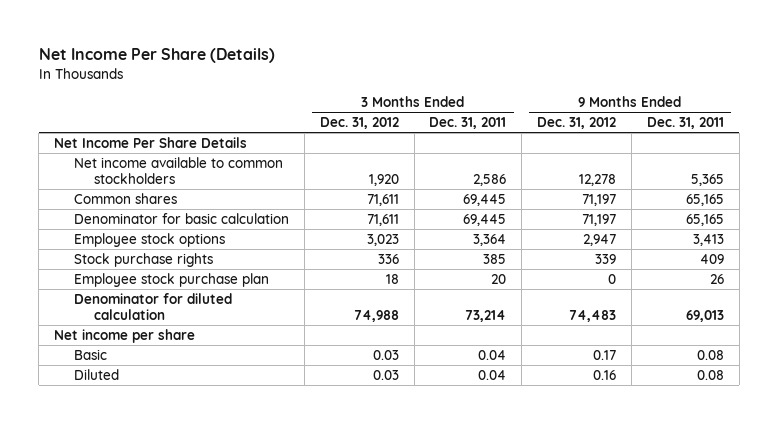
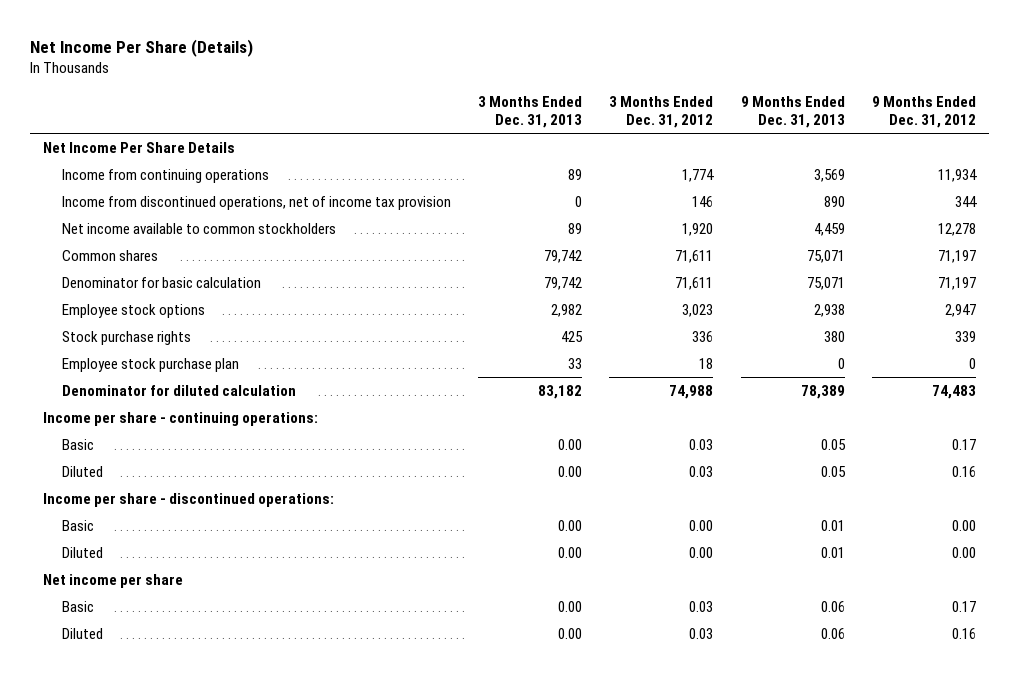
[429,116,507,129] Dec. 31, 2011 -> none
[646,116,724,129] Dec. 31, 2011 -> none
none -> [478,95,583,129] 3 Months Ended Dec. 31, 2013
none -> [740,95,845,129] 9 Months Ended Dec. 31, 2013
none -> [62,168,270,183] Income from continuing operations
none -> [62,195,452,210] Income from discontinued operations, net of income tax provision
none -> [43,411,319,426] Income per share - continuing operations:
none -> [62,438,95,450] Basic
none -> [62,465,104,477] Diluted
none -> [43,492,335,507] Income per share - discontinued operations:
none -> [62,519,95,531] Basic
none -> [62,546,104,558] Diluted

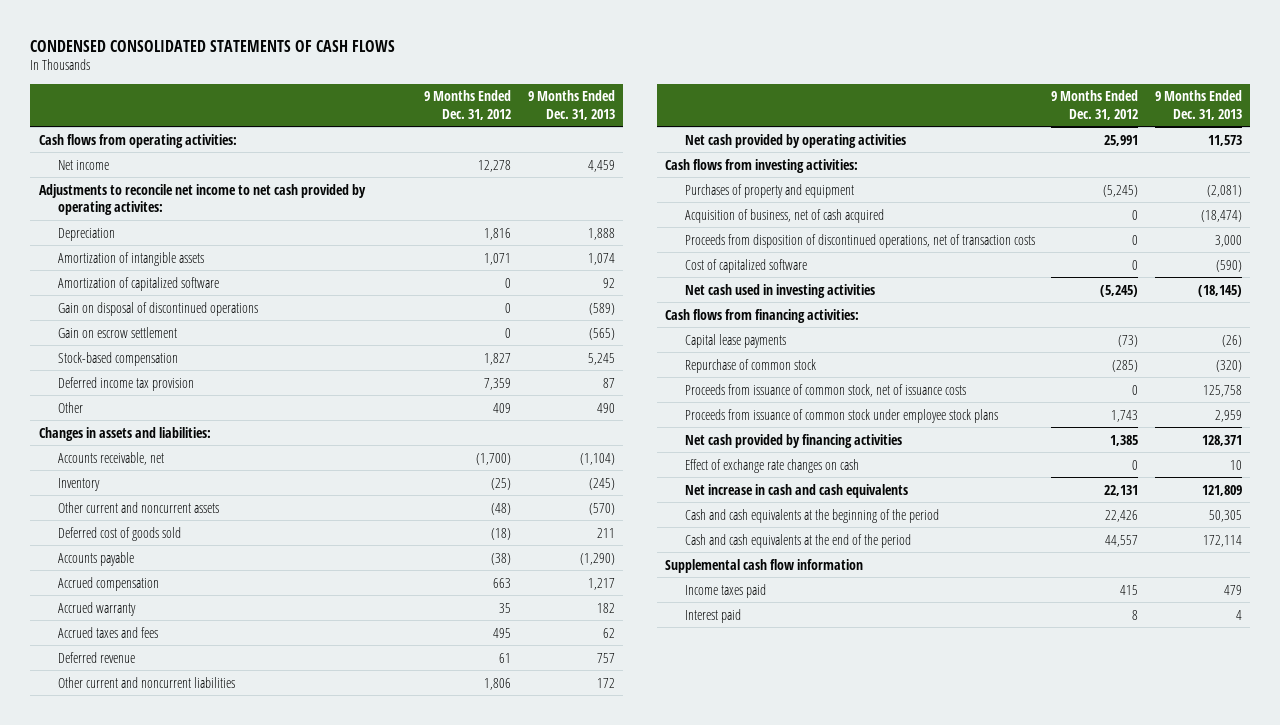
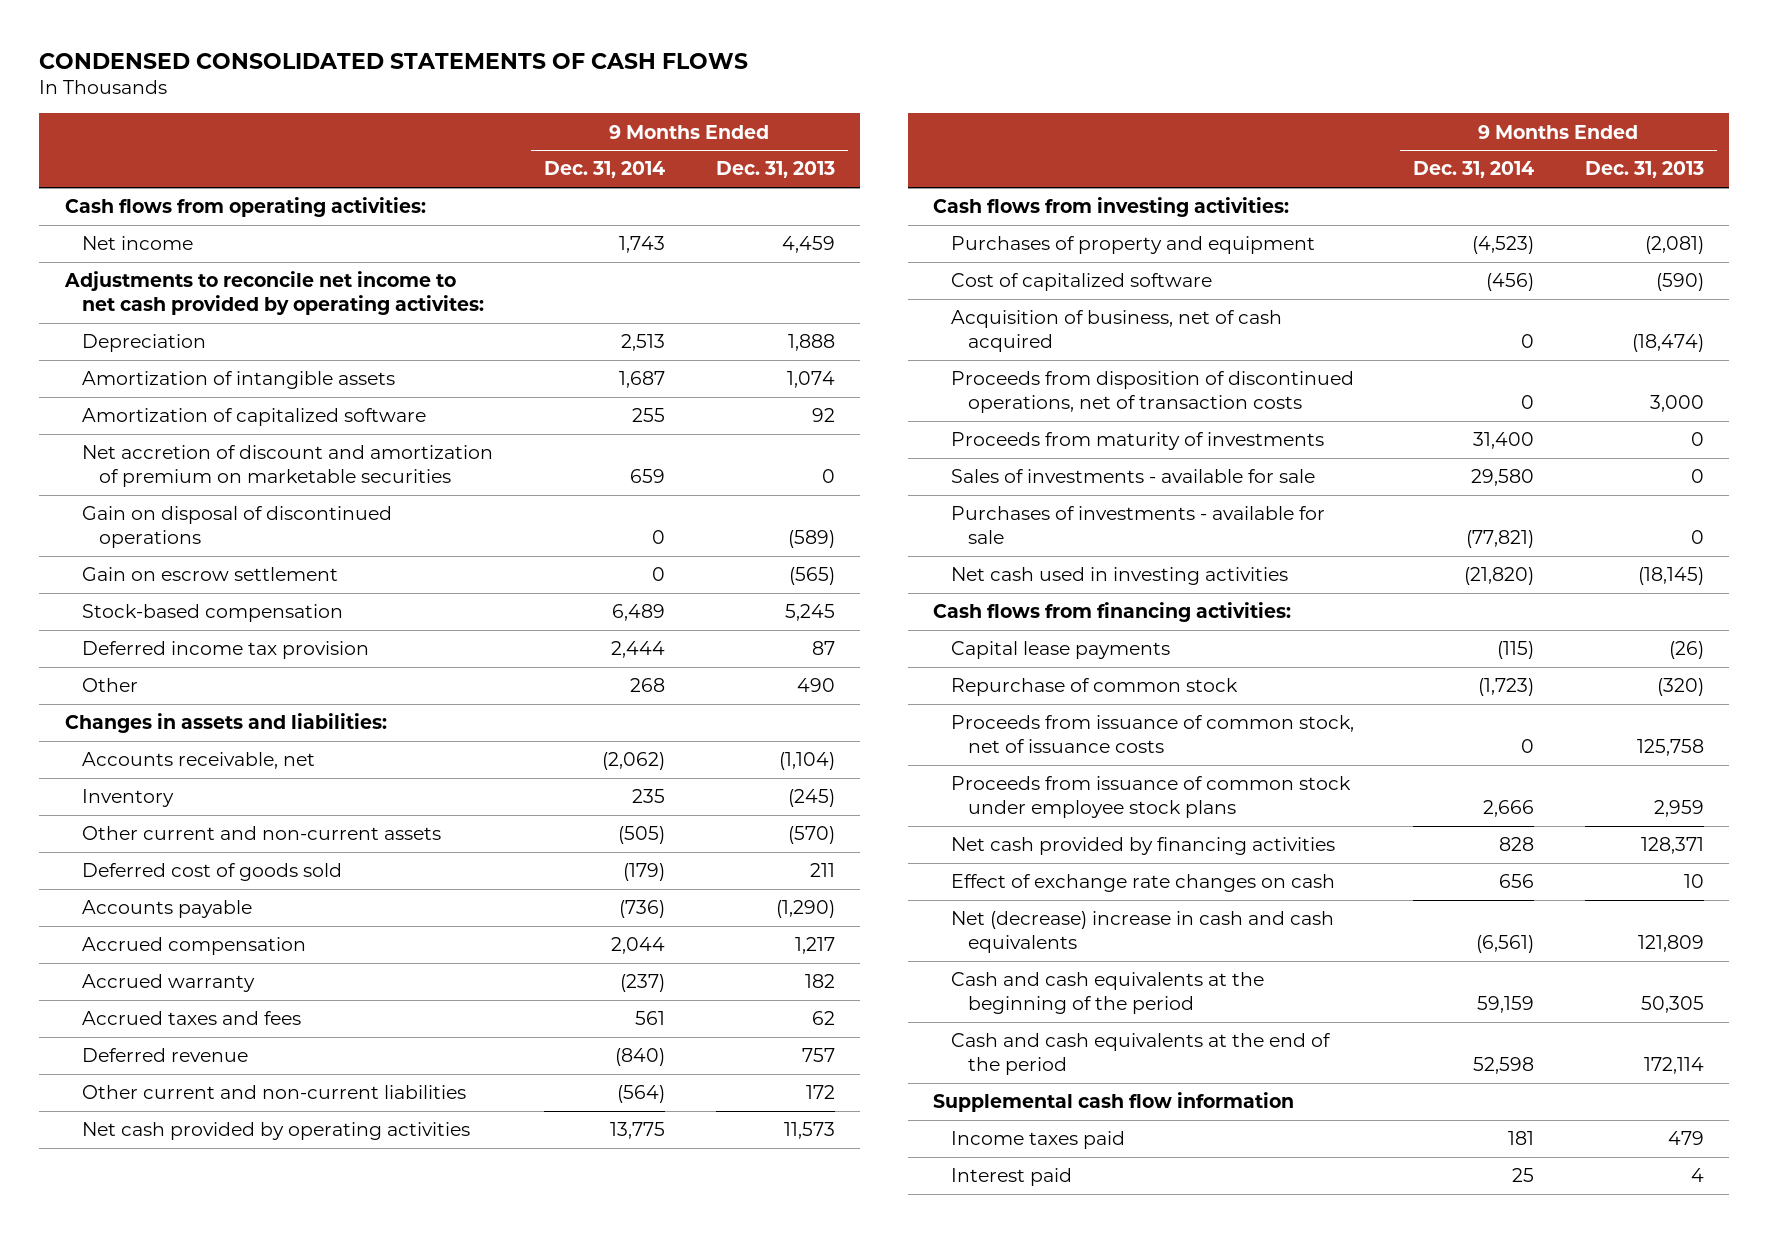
[424,90,512,120] 9 Months Ended Dec. 31, 2012 -> none
none -> [543,161,665,179] Dec. 31, 2014
none -> [81,445,493,488] Net accretion of discount and amortization of premium on marketable securities
[57,501,219,513] Other current and noncurrent assets -> [81,826,441,841] Other current and non-current assets
[57,676,235,688] Other current and noncurrent liabilities -> [81,1085,466,1100] Other current and non-current liabilities
[684,258,807,273] Cost of capitalized software -> [950,273,1212,292] Cost of capitalized software
none -> [950,432,1324,451] Proceeds from maturity of investments
none -> [950,469,1315,484] Sales of investments - available for sale
none -> [950,506,1325,545] Purchases of investments - available for sale
[684,483,908,498] Net increase in cash and cash equivalents -> [950,911,1334,954] Net (decrease) increase in cash and cash equivalents

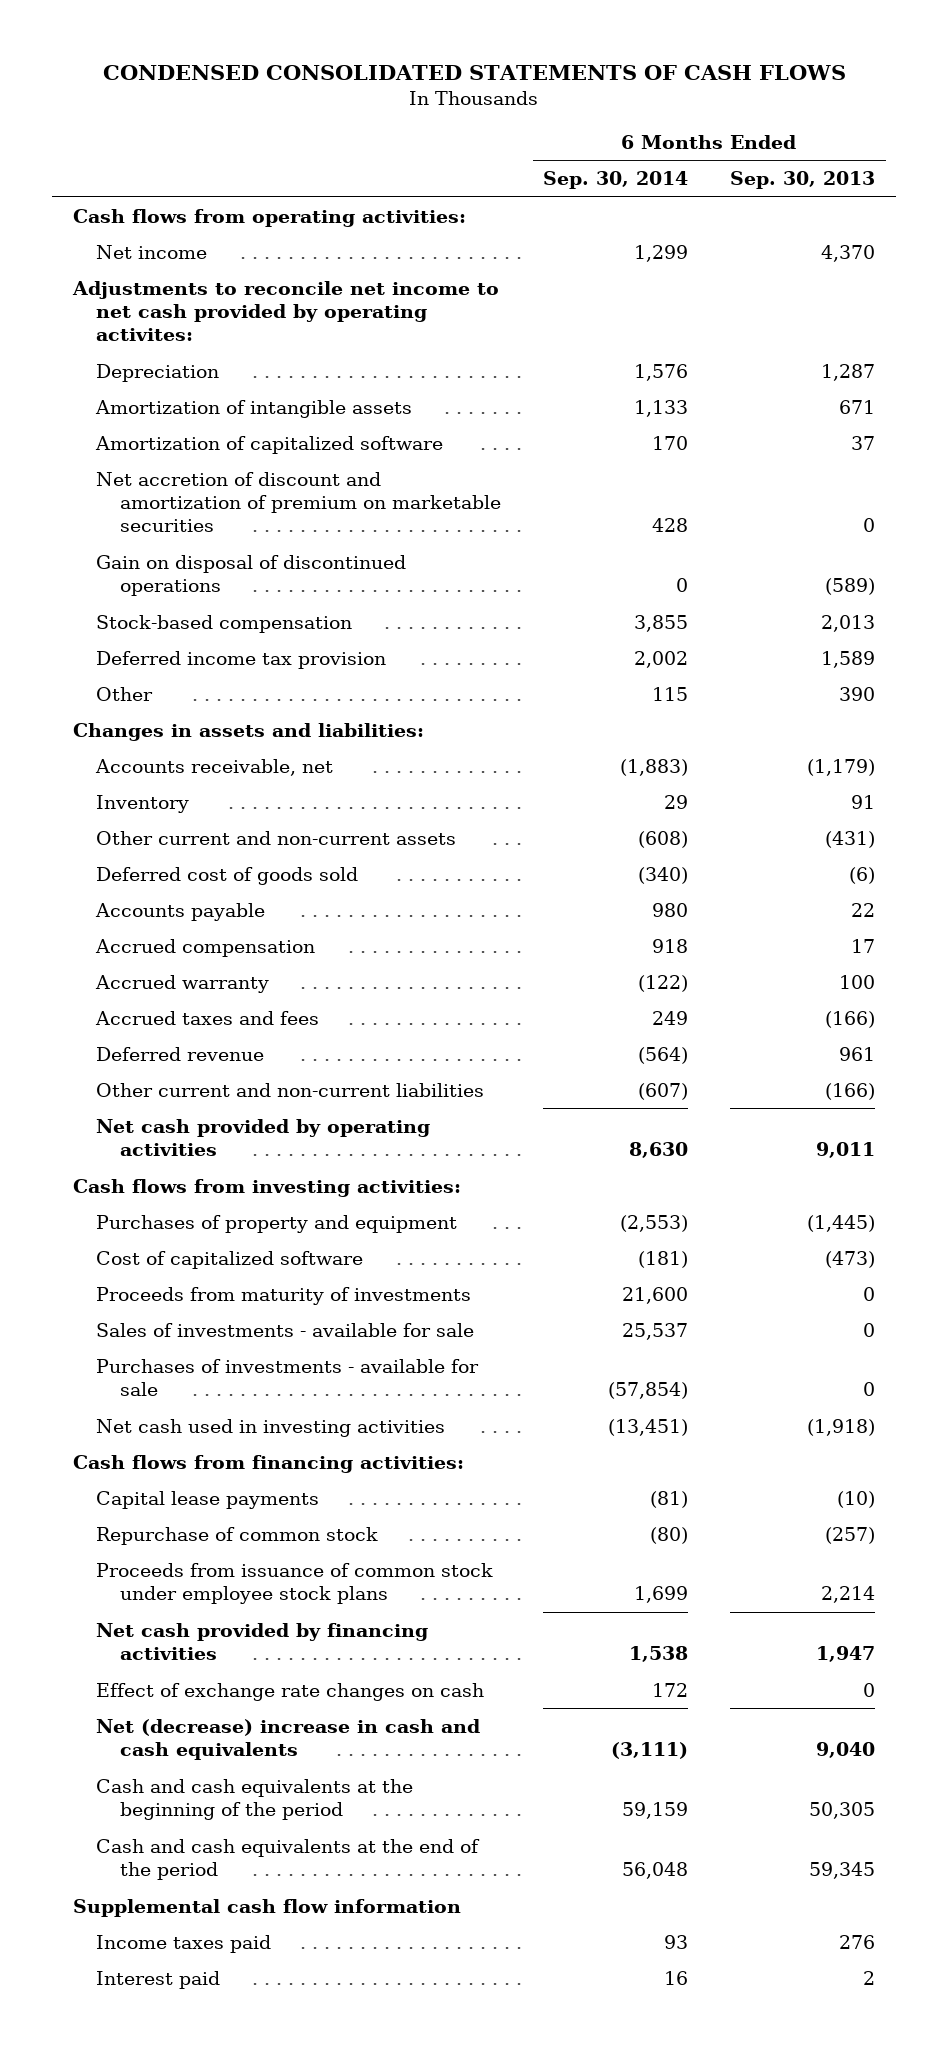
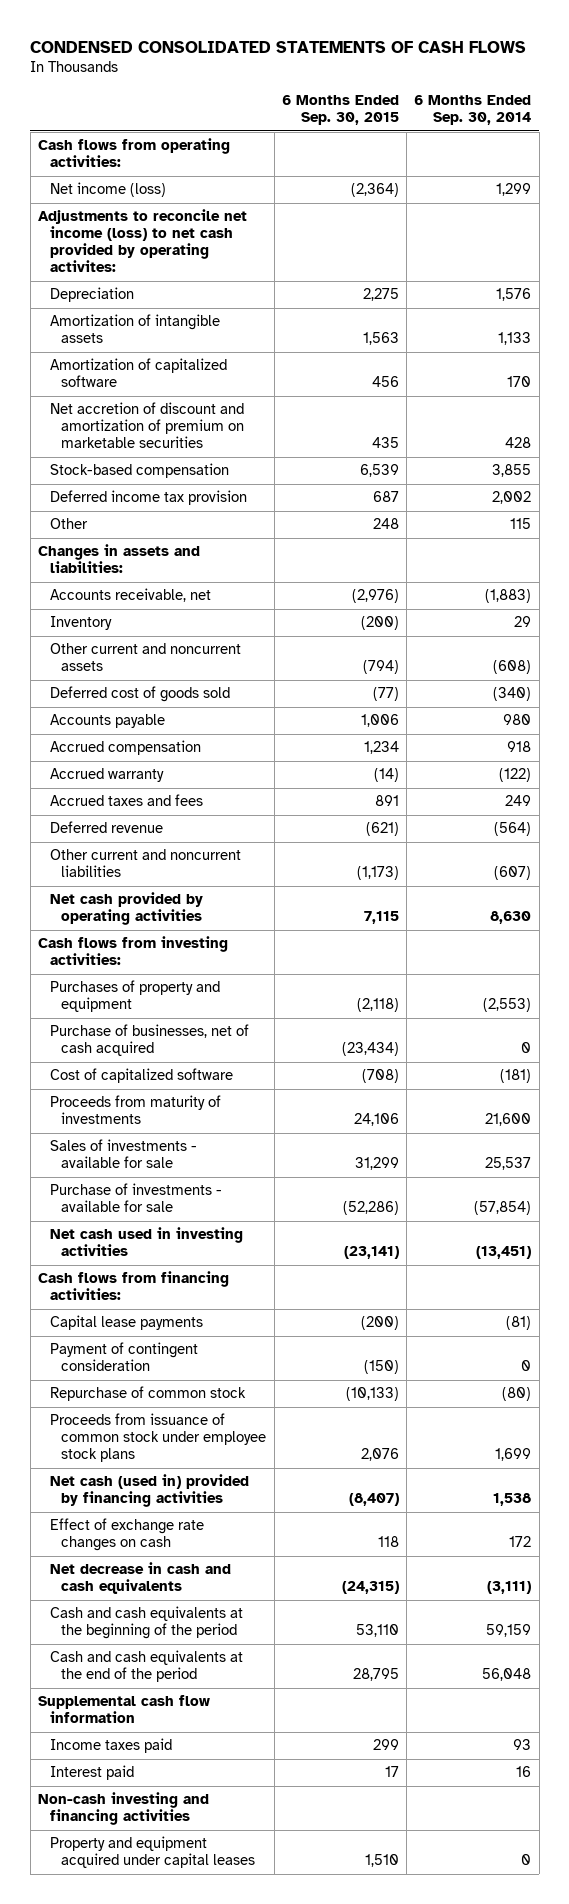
[730,171,876,190] Sep. 30, 2013 -> none
none -> [281,95,399,126] 6 Months Ended Sep. 30, 2015
[96,244,208,259] Net income -> [49,182,166,198] Net income (loss)
[71,280,499,342] Adjustments to reconcile net income to net cash provided by operating activites: -> [37,209,247,273] Adjustments to reconcile net income (loss) to net cash provided by operating activites:
[96,554,407,597] Gain on disposal of discontinued operations -> none
[96,830,457,845] Other current and non-current assets -> [49,643,241,672] Other current and noncurrent assets
[96,1082,485,1097] Other current and non-current liabilities -> [49,849,241,878] Other current and noncurrent liabilities
none -> [49,1024,249,1057] Purchase of businesses, net of cash acquired
[96,1358,480,1397] Purchases of investments - available for sale -> [49,1183,222,1213] Purchase of investments - available for sale
none -> [49,1342,198,1372] Payment of contingent consideration
[96,1622,429,1661] Net cash provided by financing activities -> [49,1474,249,1508] Net cash (used in) provided by financing activities
[96,1718,481,1761] Net (decrease) increase in cash and cash equivalents -> [49,1562,231,1595] Net decrease in cash and cash equivalents
none -> [37,1792,209,1826] Non-cash investing and financing activities
none -> [49,1836,256,1869] Property and equipment acquired under capital leases

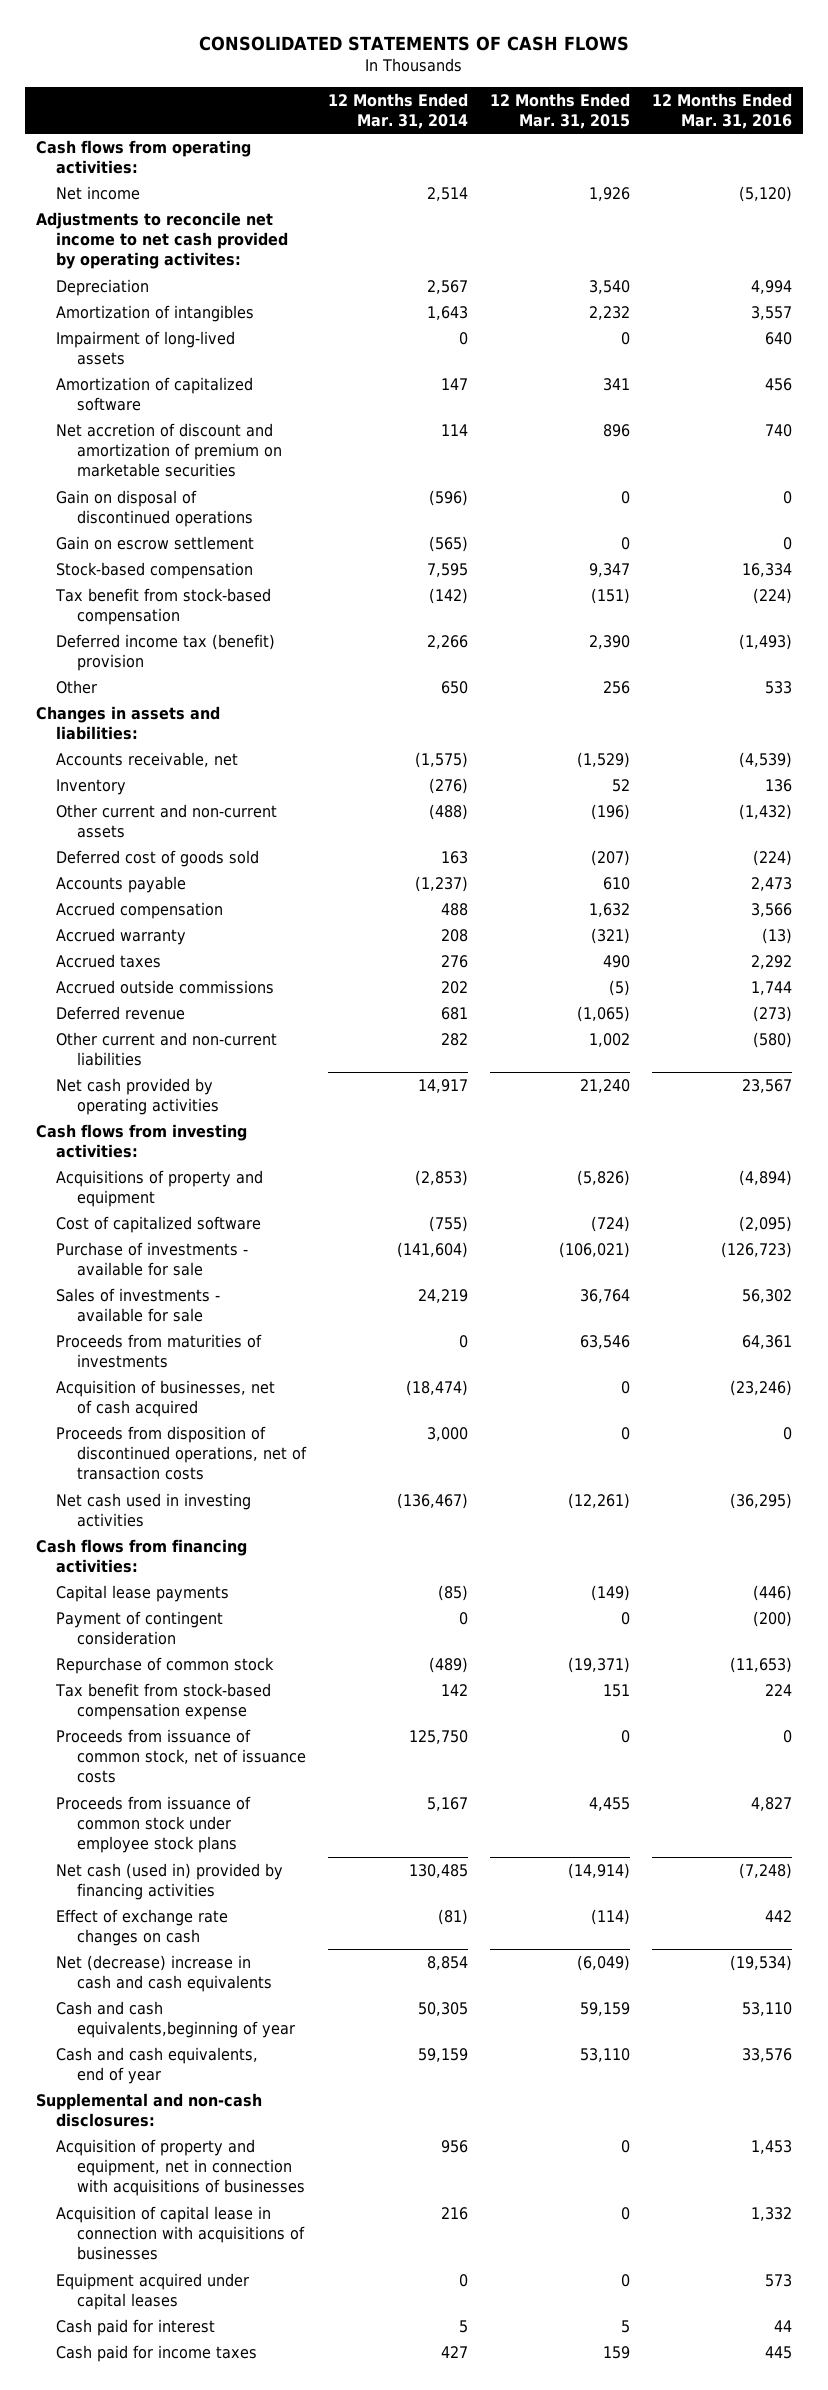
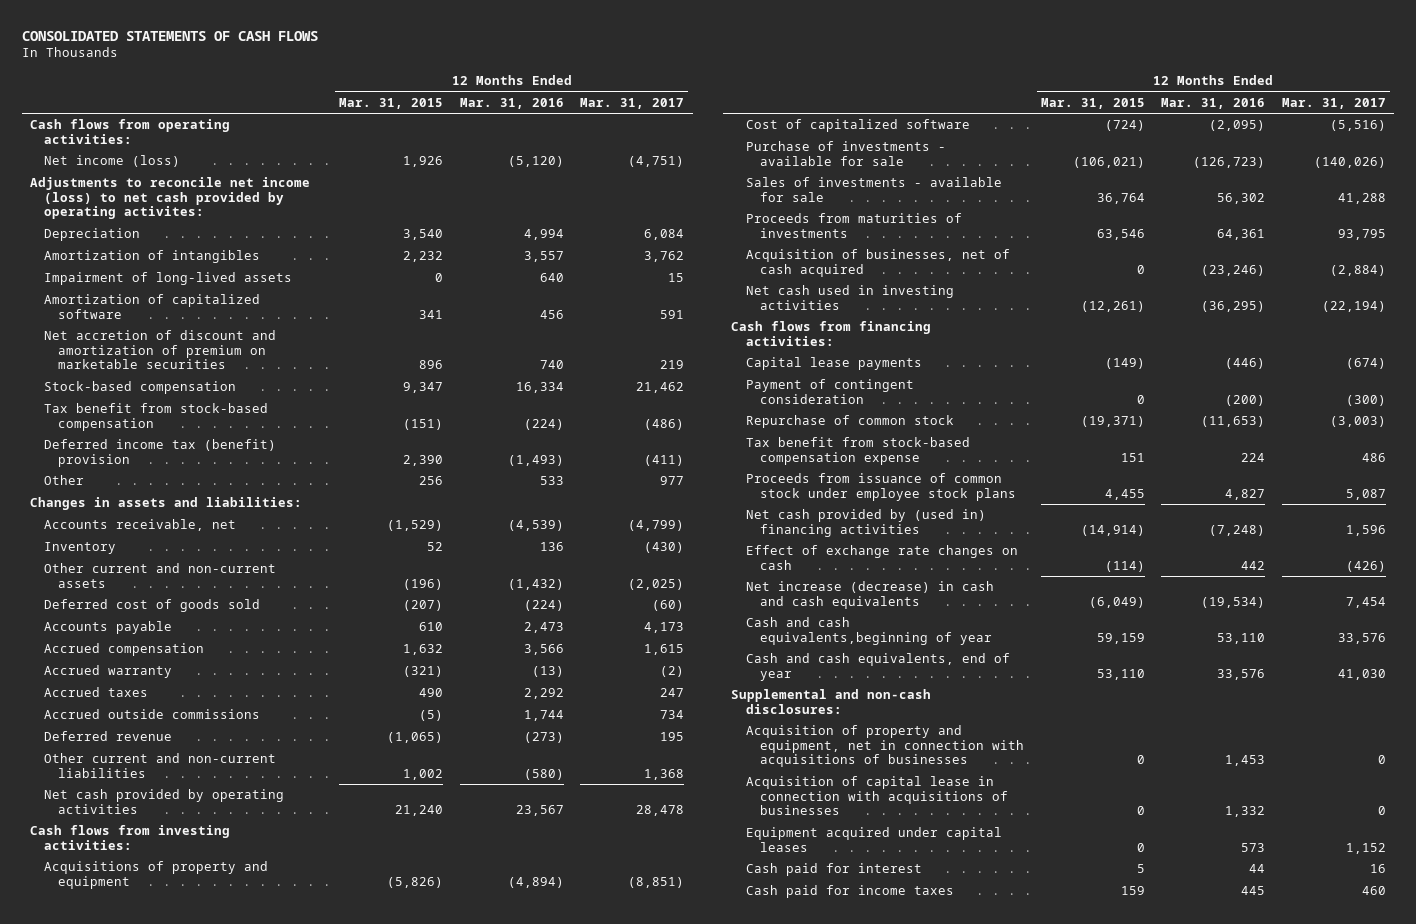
[327,92,468,129] 12 Months Ended Mar. 31, 2014 -> none
none -> [580,97,685,109] Mar. 31, 2017
[56,185,141,200] Net income -> [44,155,181,168] Net income (loss)
[36,211,289,270] Adjustments to reconcile net income to net cash provided by operating activites: -> [29,177,310,220] Adjustments to reconcile net income (loss) to net cash provided by operating activites:
[56,489,253,528] Gain on disposal of discontinued operations -> none
[56,535,255,550] Gain on escrow settlement -> none
[56,1425,307,1481] Proceeds from disposition of discontinued operations, net of transaction costs -> none
[56,1728,306,1784] Proceeds from issuance of common stock, net of issuance costs -> none
[56,1862,284,1901] Net cash (used in) provided by financing activities -> [745,509,986,537] Net cash provided by (used in) financing activities
[56,1954,272,1993] Net (decrease) increase in cash and cash equivalents -> [745,581,994,609] Net increase (decrease) in cash and cash equivalents

